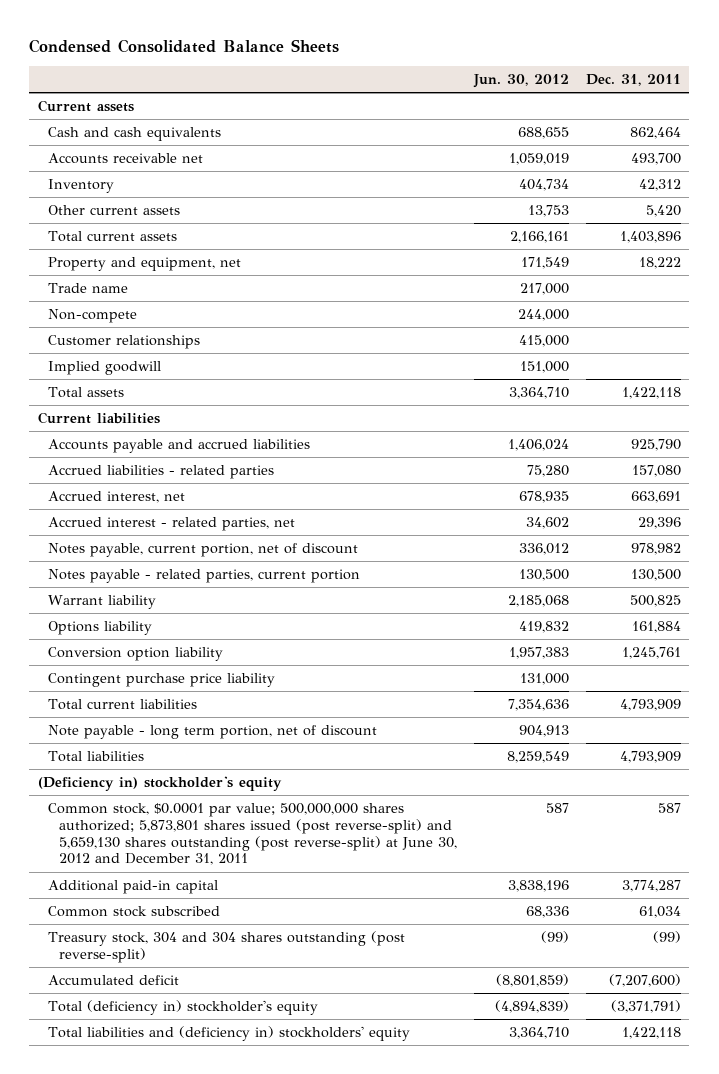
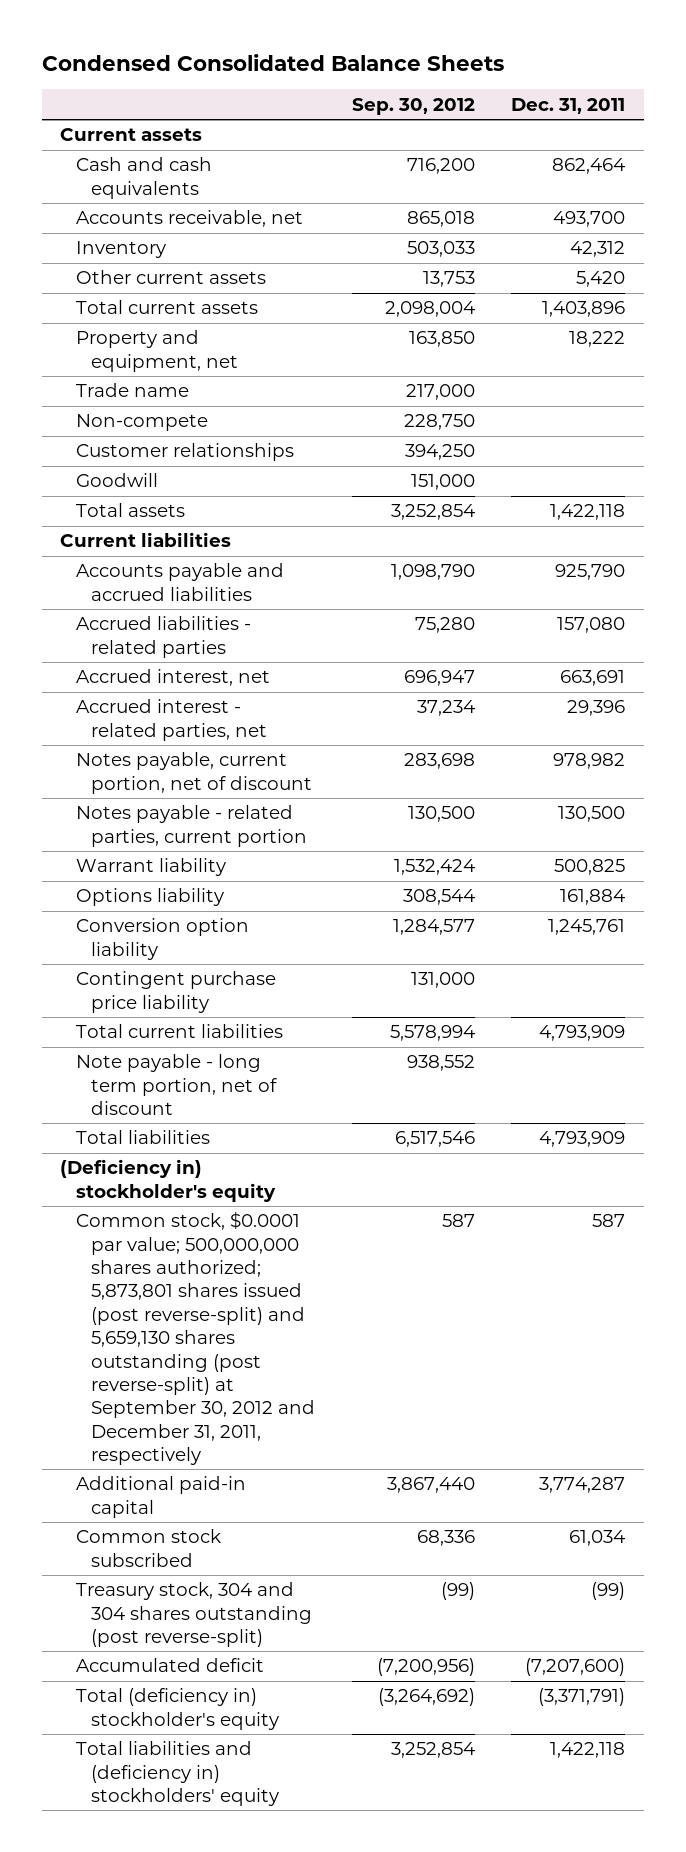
[472,73,569,88] Jun. 30, 2012 -> none
none -> [351,97,475,115] Sep. 30, 2012
[48,153,204,165] Accounts receivable net -> [75,210,303,228] Accounts receivable, net
[48,361,162,376] Implied goodwill -> [75,473,158,488] Goodwill
[48,803,457,866] Common stock, $0.0001 par value; 500,000,000 shares authorized; 5,873,801 shares issued (post reverse-split) and 5,659,130 shares outstanding (post reverse-split) at June 30, 2012 and December 31, 2011 -> [75,1211,316,1466] Common stock, $0.0001 par value; 500,000,000 shares authorized; 5,873,801 shares issued (post reverse-split) and 5,659,130 shares outstanding (post reverse-split) at September 30, 2012 and December 31, 2011, respectively

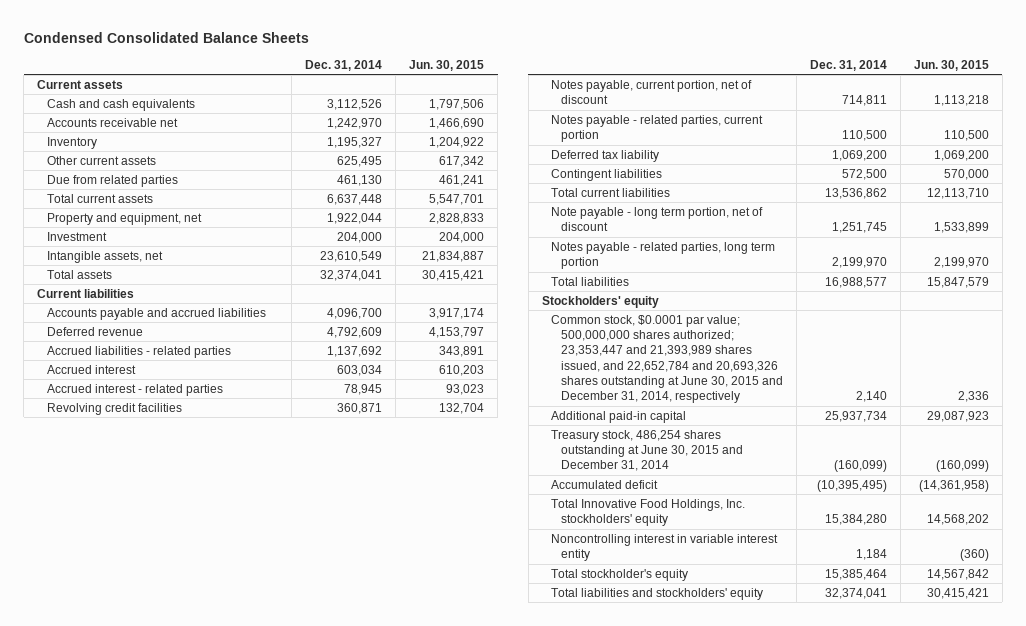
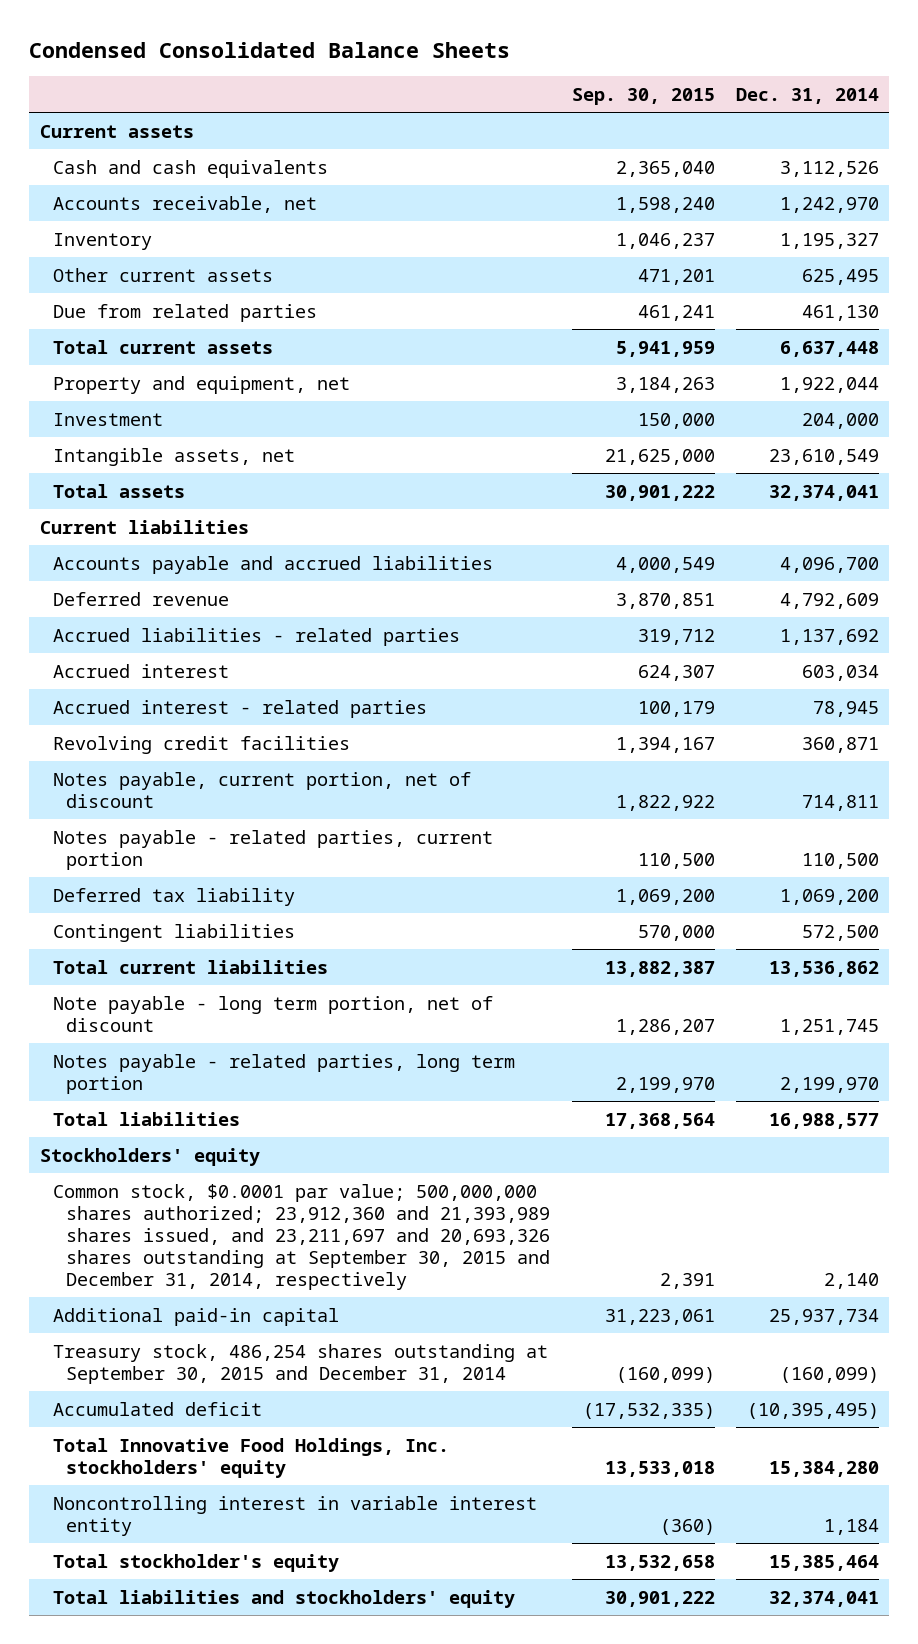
[409,59,485,71] Jun. 30, 2015 -> none
none -> [571,87,715,105] Sep. 30, 2015
[46,117,178,127] Accounts receivable net -> [53,195,318,213] Accounts receivable, net
[551,314,783,404] Common stock, $0.0001 par value; 500,000,000 shares authorized; 23,353,447 and 21,393,989 shares issued, and 22,652,784 and 20,693,326 shares outstanding at June 30, 2015 and December 31, 2014, respectively -> [53,1183,551,1290] Common stock, $0.0001 par value; 500,000,000 shares authorized; 23,912,360 and 21,393,989 shares issued, and 23,211,697 and 20,693,326 shares outstanding at September 30, 2015 and December 31, 2014, respectively
[551,429,743,472] Treasury stock, 486,254 shares outstanding at June 30, 2015 and December 31, 2014 -> [53,1343,549,1384] Treasury stock, 486,254 shares outstanding at September 30, 2015 and December 31, 2014

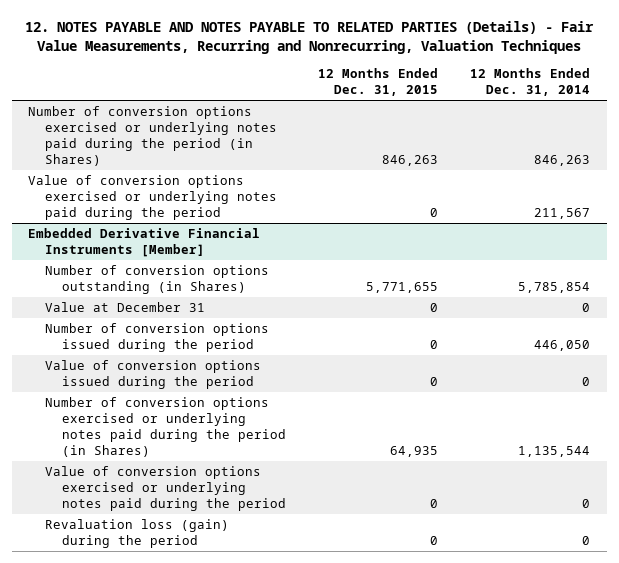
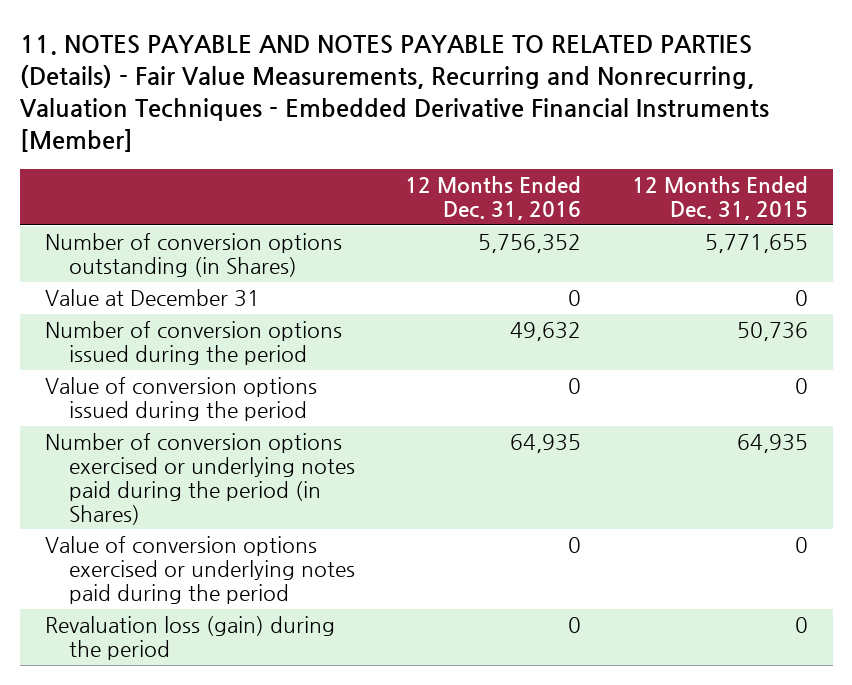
[25,20,595,54] 12. NOTES PAYABLE AND NOTES PAYABLE TO RELATED PARTIES (Details) - Fair Value Measurements, Recurring and Nonrecurring, Valuation Techniques -> [19,34,769,153] 11. NOTES PAYABLE AND NOTES PAYABLE TO RELATED PARTIES (Details) - Fair Value Measurements, Recurring and Nonrecurring, Valuation Techniques - Embedded Derivative Financial Instruments [Member]
[470,68,591,97] 12 Months Ended Dec. 31, 2014 -> none
none -> [405,176,582,220] 12 Months Ended Dec. 31, 2016
[28,106,278,167] Number of conversion options exercised or underlying notes paid during the period (in Shares) -> none
[28,175,278,221] Value of conversion options exercised or underlying notes paid during the period -> none
[28,228,261,258] Embedded Derivative Financial Instruments [Member] -> none
[430,340,439,350] 0 -> [736,322,808,342] 50,736

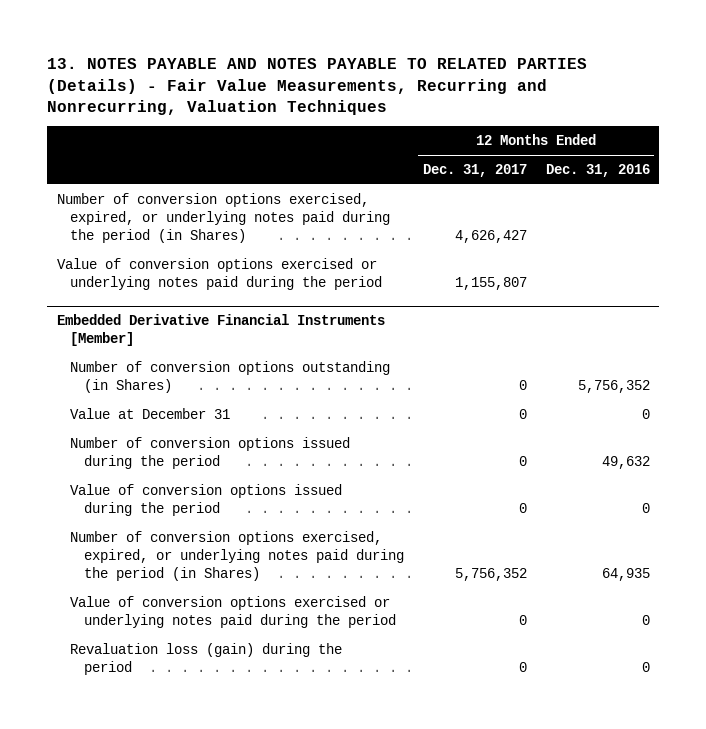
[19,34,769,153] 11. NOTES PAYABLE AND NOTES PAYABLE TO RELATED PARTIES (Details) - Fair Value Measurements, Recurring and Nonrecurring, Valuation Techniques - Embedded Derivative Financial Instruments [Member] -> [47,57,588,116] 13. NOTES PAYABLE AND NOTES PAYABLE TO RELATED PARTIES (Details) - Fair Value Measurements, Recurring and Nonrecurring, Valuation Techniques
[631,176,808,220] 12 Months Ended Dec. 31, 2015 -> none
none -> [422,163,527,177] Dec. 31, 2017
none -> [56,192,391,244] Number of conversion options exercised, expired, or underlying notes paid during the period (in Shares)
none -> [56,257,383,291] Value of conversion options exercised or underlying notes paid during the period
none -> [56,313,385,347] Embedded Derivative Financial Instruments [Member]
[44,433,355,525] Number of conversion options exercised or underlying notes paid during the period (in Shares) -> [70,530,404,582] Number of conversion options exercised, expired, or underlying notes paid during the period (in Shares)

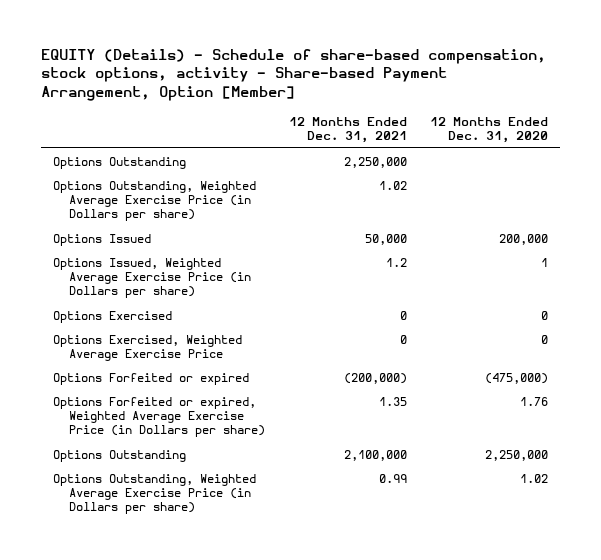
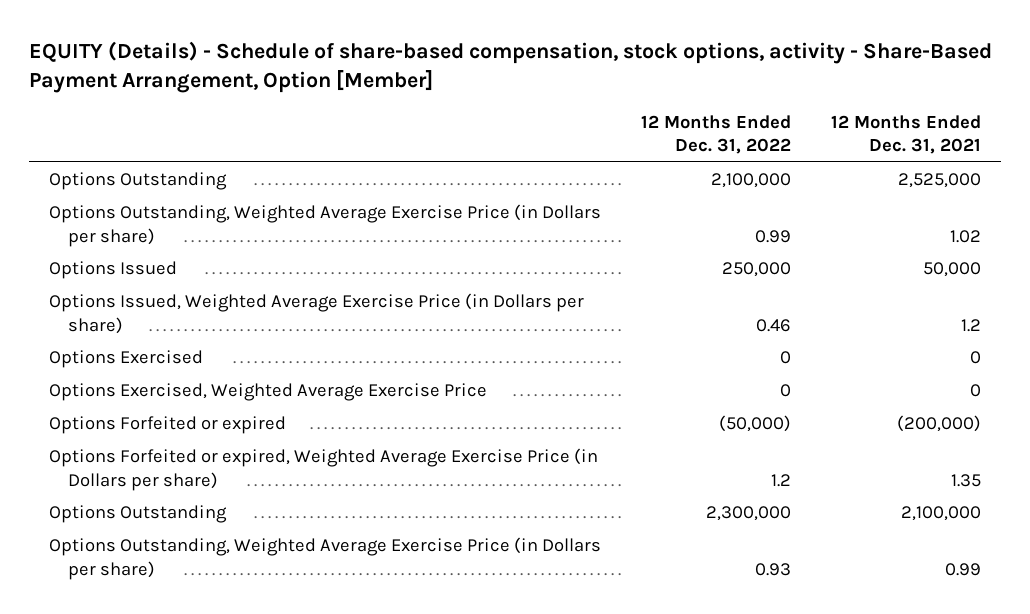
[40,48,546,102] EQUITY (Details) - Schedule of share-based compensation, stock options, activity - Share-based Payment Arrangement, Option [Member] -> [29,41,993,93] EQUITY (Details) - Schedule of share-based compensation, stock options, activity - Share-Based Payment Arrangement, Option [Member]
[430,116,549,144] 12 Months Ended Dec. 31, 2020 -> none
none -> [641,114,792,155] 12 Months Ended Dec. 31, 2022
[343,156,407,168] 2,250,000 -> [898,173,982,189] 2,525,000

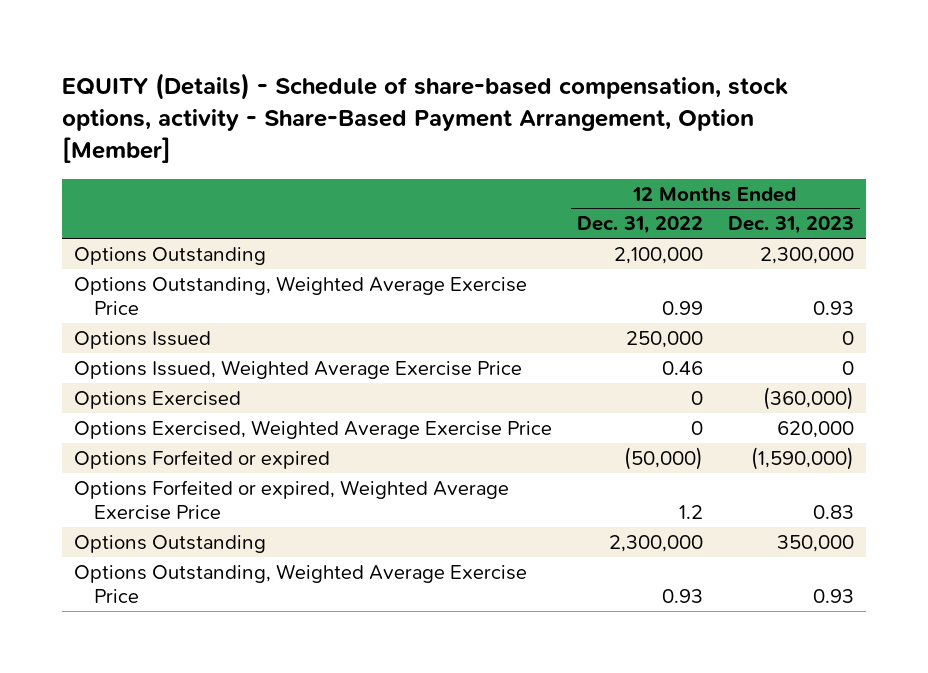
[831,114,982,155] 12 Months Ended Dec. 31, 2021 -> none
none -> [727,216,854,235] Dec. 31, 2023
[49,204,602,247] Options Outstanding, Weighted Average Exercise Price (in Dollars per share) -> [74,275,528,316] Options Outstanding, Weighted Average Exercise Price
[49,293,585,334] Options Issued, Weighted Average Exercise Price (in Dollars per share) -> [74,359,523,379] Options Issued, Weighted Average Exercise Price
[49,448,599,491] Options Forfeited or expired, Weighted Average Exercise Price (in Dollars per share) -> [74,479,510,521] Options Forfeited or expired, Weighted Average Exercise Price
[49,537,602,580] Options Outstanding, Weighted Average Exercise Price (in Dollars per share) -> [74,563,528,604] Options Outstanding, Weighted Average Exercise Price

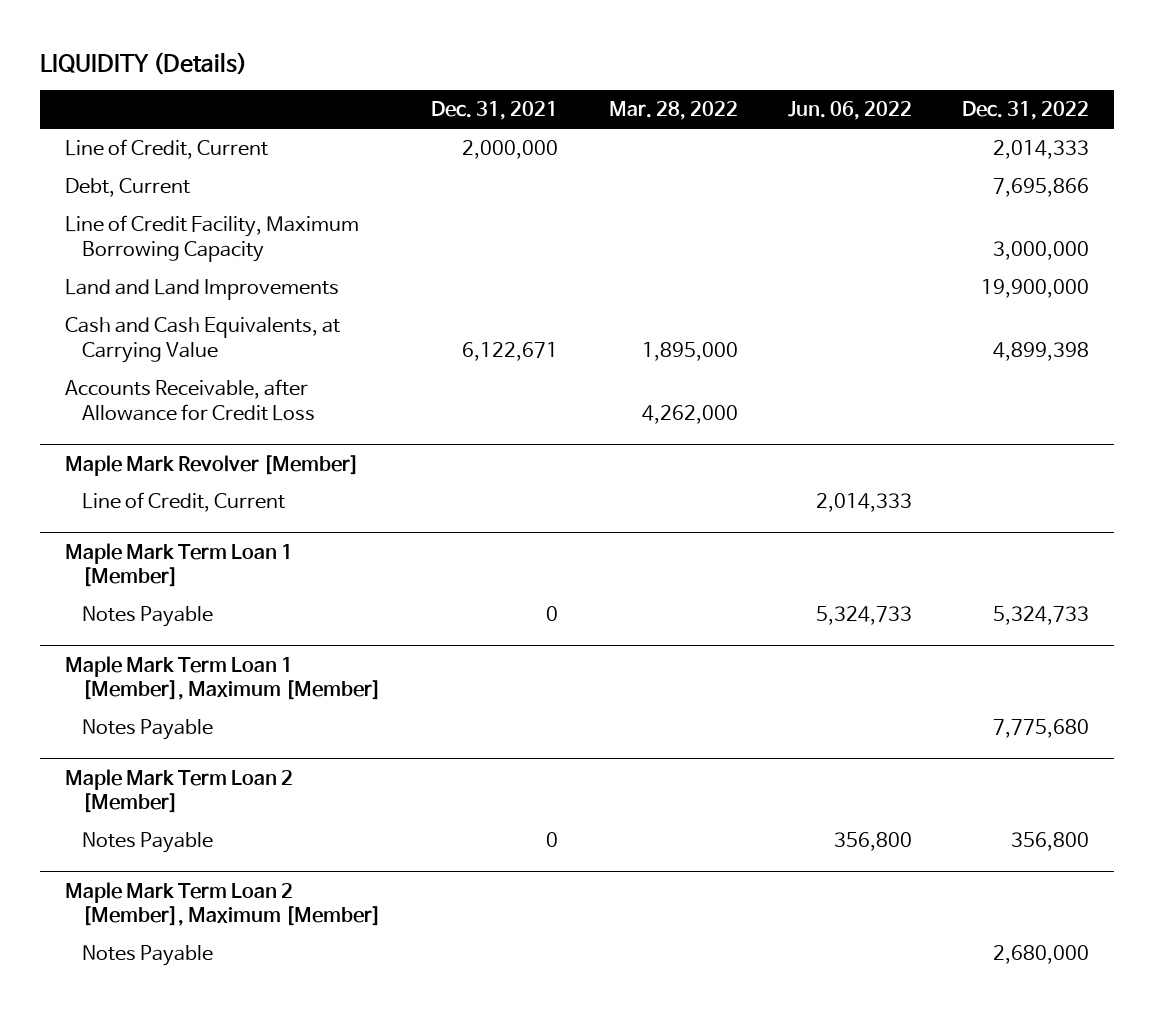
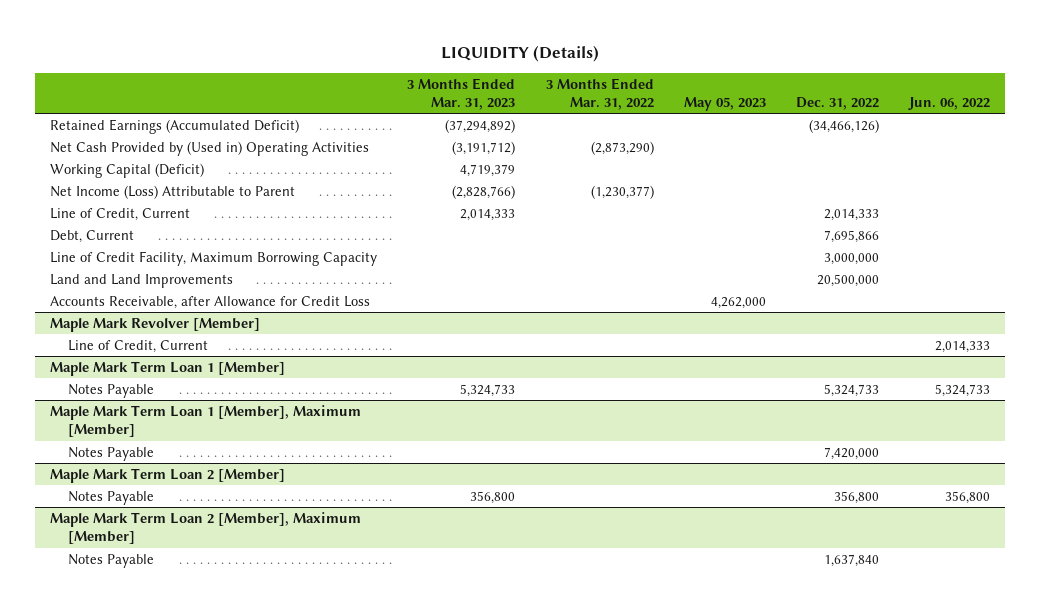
[431,101,559,121] Dec. 31, 2021 -> none
[608,101,738,121] Mar. 28, 2022 -> none
none -> [407,77,516,110] 3 Months Ended Mar. 31, 2023
none -> [545,77,654,110] 3 Months Ended Mar. 31, 2022
none -> [683,96,766,111] May 05, 2023
none -> [50,118,300,134] Retained Earnings (Accumulated Deficit)
none -> [50,140,370,156] Net Cash Provided by (Used in) Operating Activities
none -> [50,162,205,178] Working Capital (Deficit)
none -> [50,184,296,199] Net Income (Loss) Attributable to Parent
[65,317,341,364] Cash and Cash Equivalents, at Carrying Value -> none
[981,279,1090,299] 19,900,000 -> [816,273,879,287] 20,500,000
[993,719,1090,739] 7,775,680 -> [823,446,879,460] 7,420,000
[993,945,1090,965] 2,680,000 -> [823,553,879,567] 1,637,840

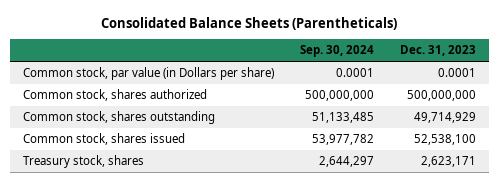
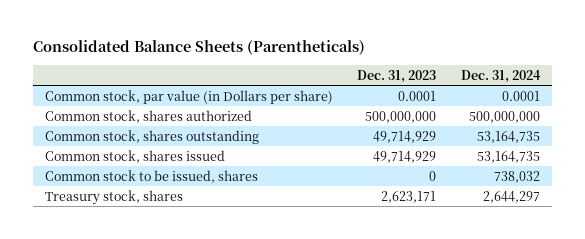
[299,45,374,58] Sep. 30, 2024 -> none
none -> [460,69,541,83] Dec. 31, 2024
[413,133,476,145] 52,538,100 -> [373,150,437,163] 49,714,929
none -> [44,169,258,183] Common stock to be issued, shares

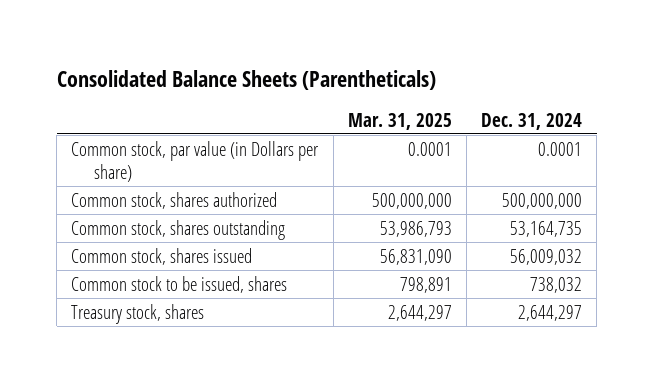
[357,69,437,83] Dec. 31, 2023 -> none
none -> [347,112,452,130] Mar. 31, 2025
[476,150,540,163] 53,164,735 -> [510,248,583,265] 56,009,032

